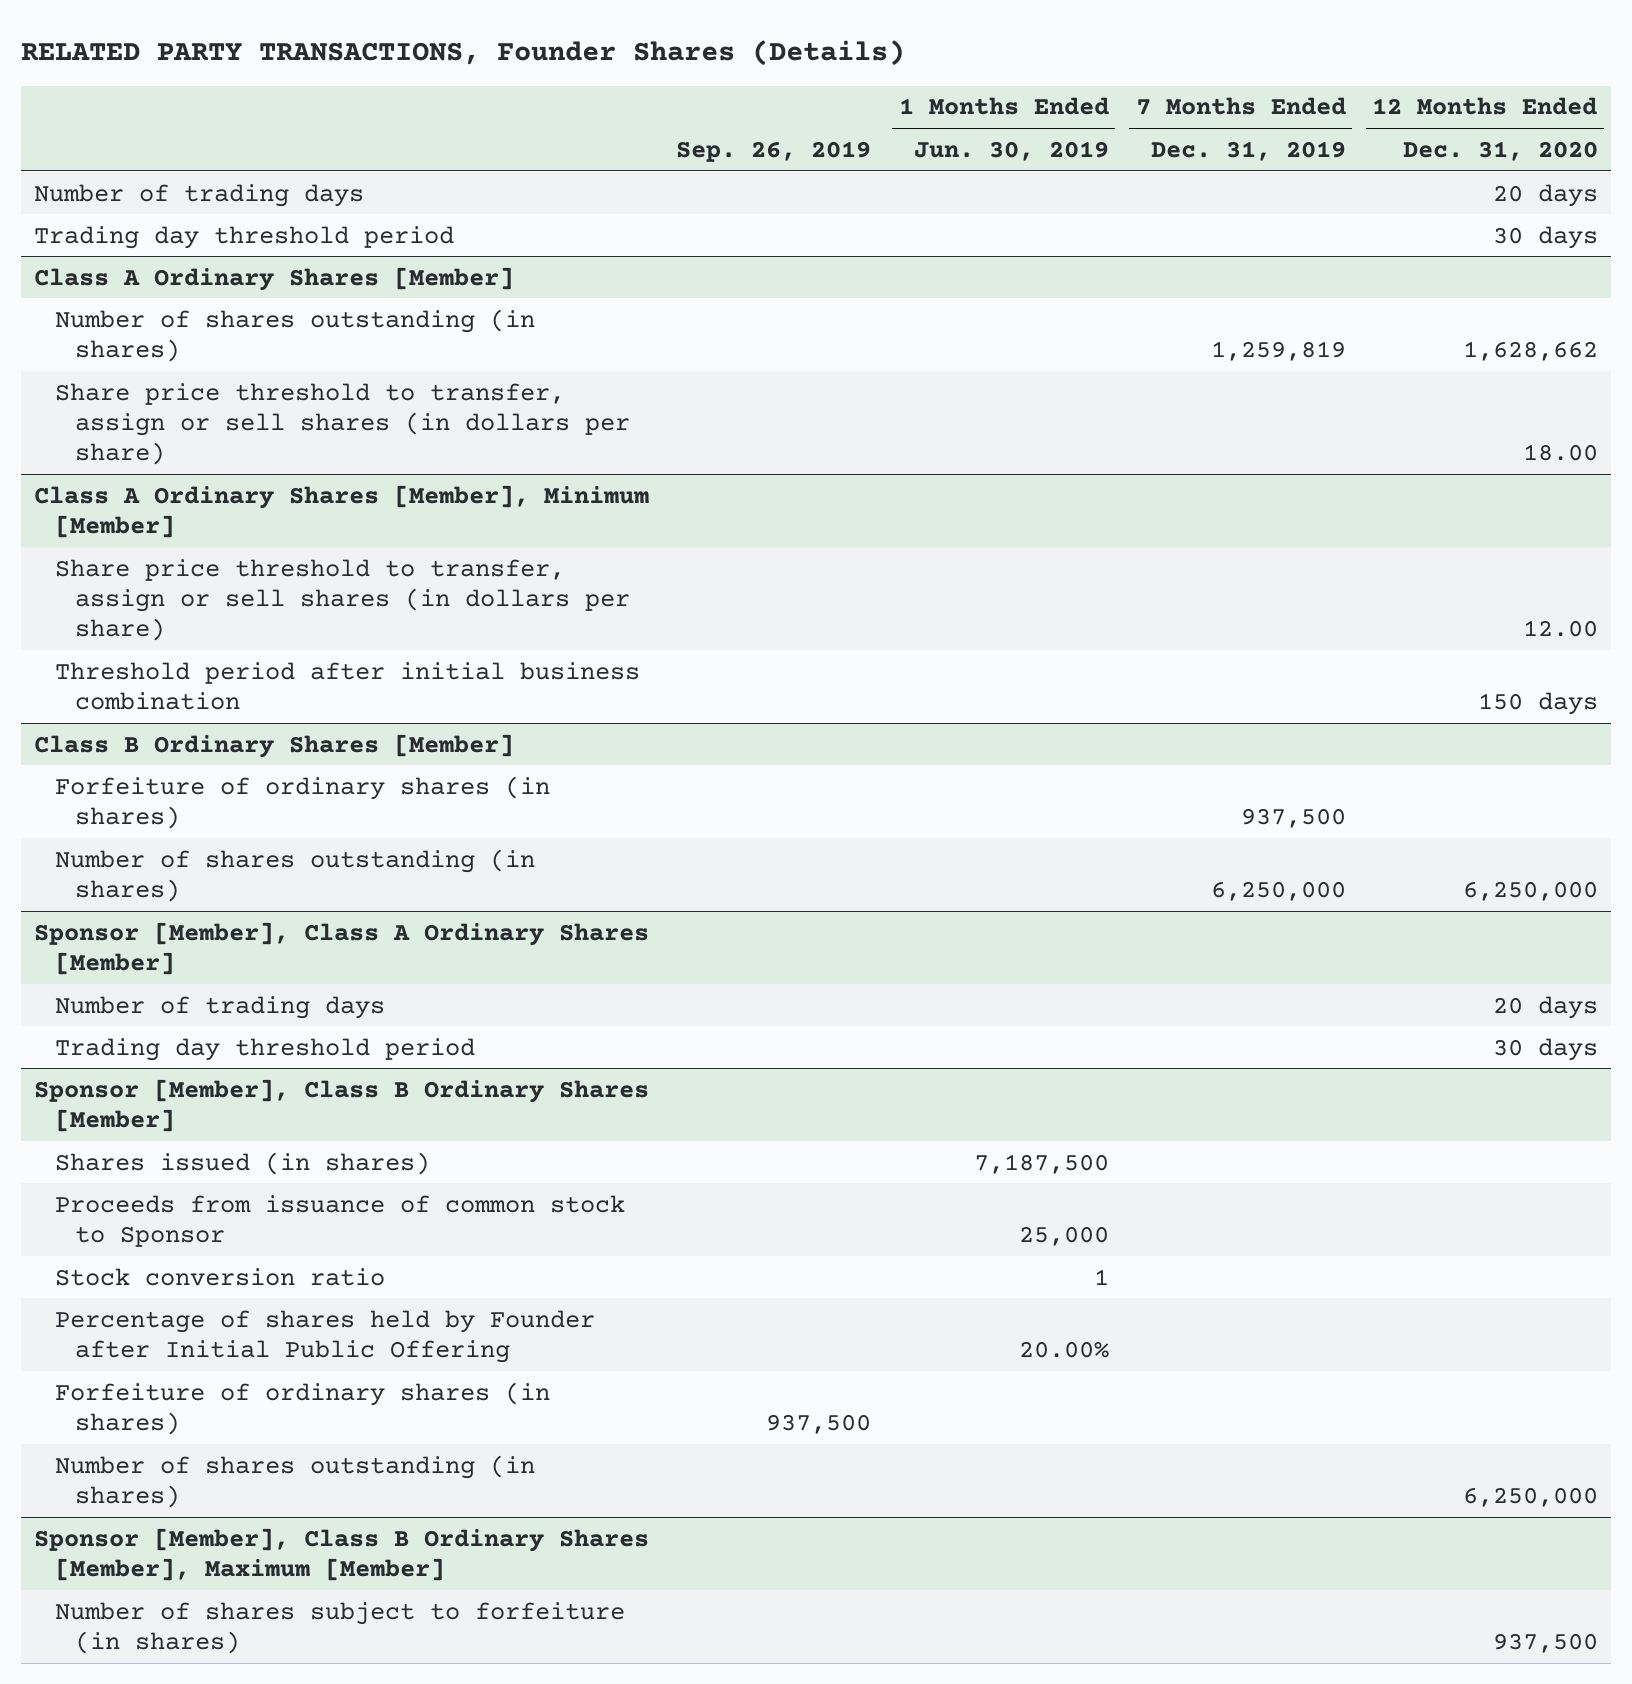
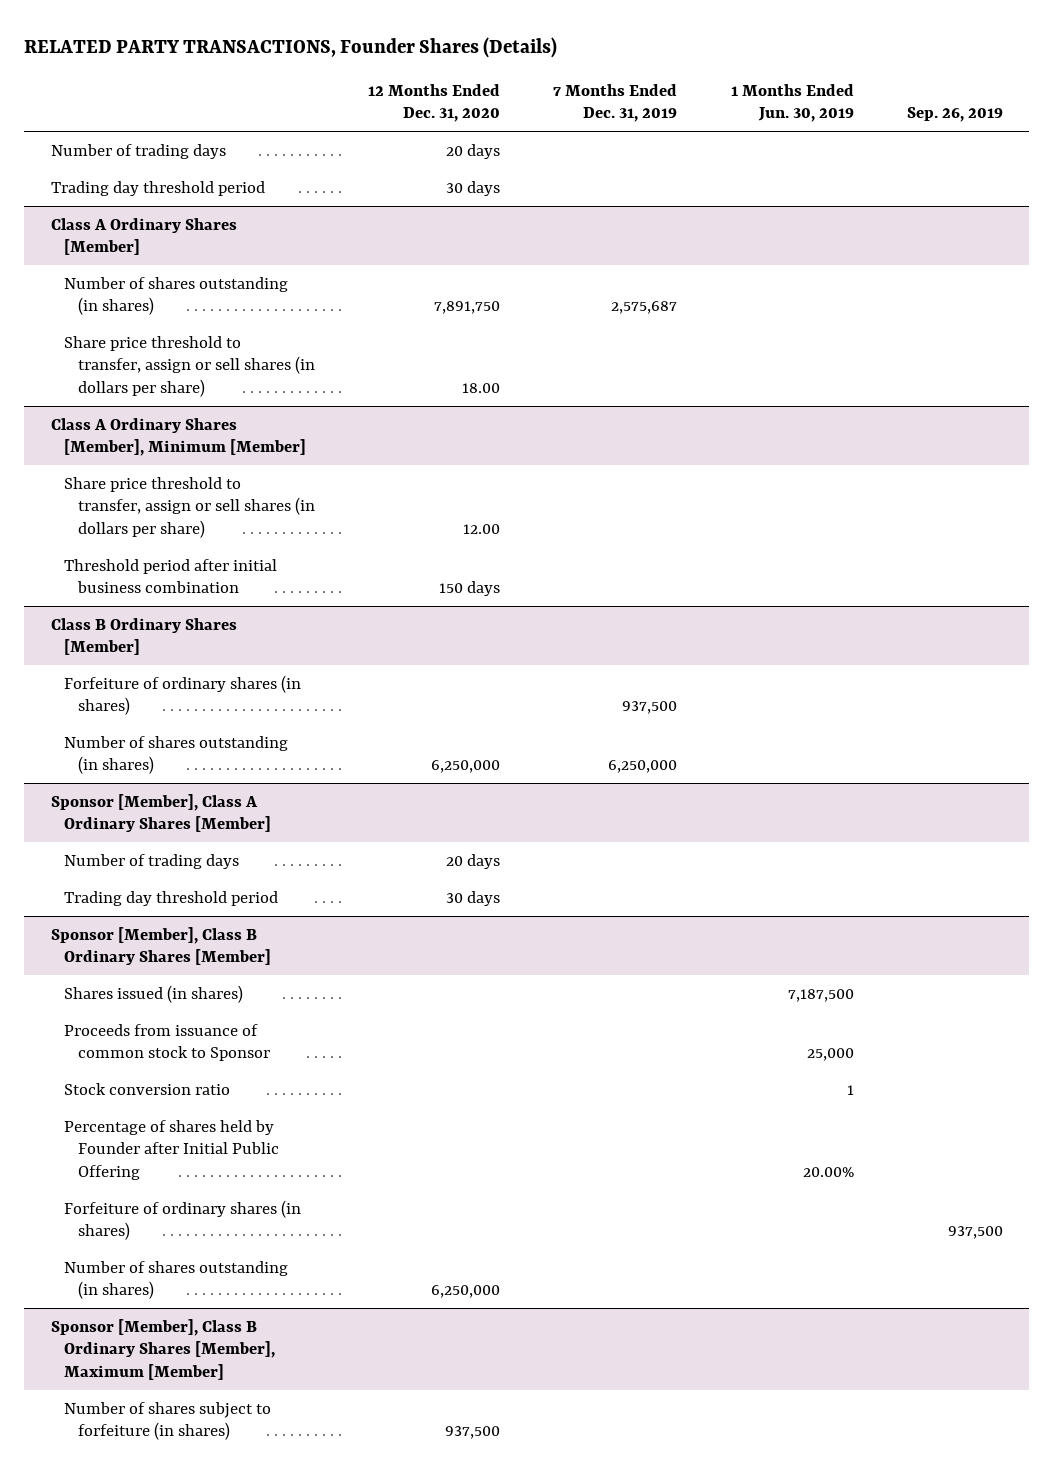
[1210,340,1346,361] 1,259,819 -> [611,301,678,315] 2,575,687
[1462,340,1598,361] 1,628,662 -> [434,301,501,315] 7,891,750

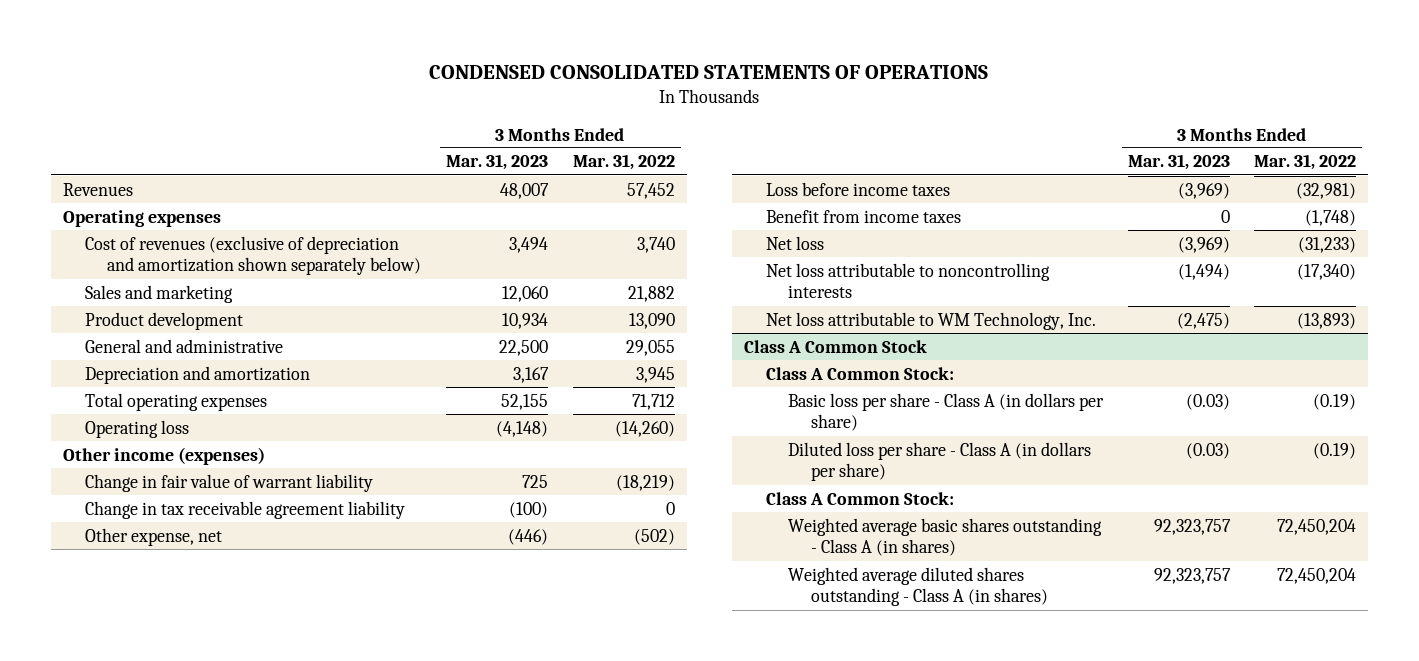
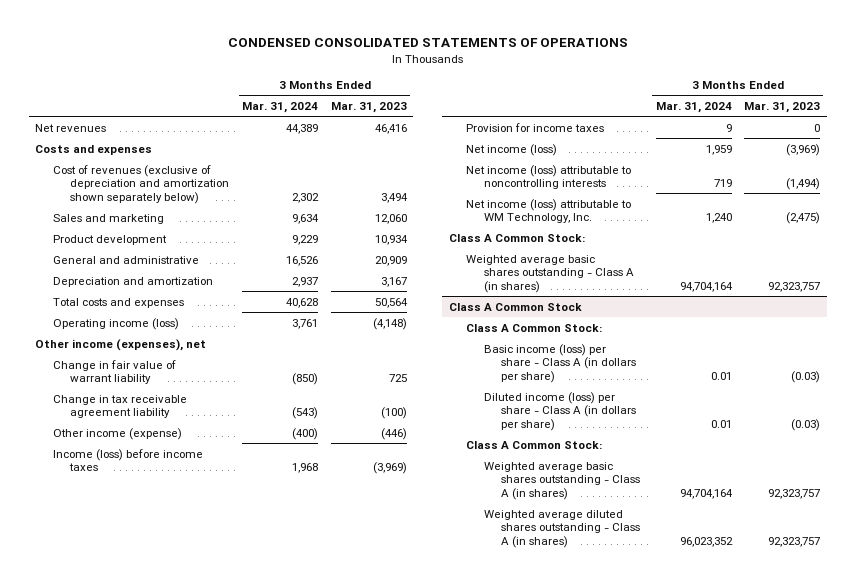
[572,154,675,171] Mar. 31, 2022 -> none
none -> [242,101,319,113] Mar. 31, 2024
[62,182,133,196] Revenues -> [35,123,107,132] Net revenues
[500,182,550,199] 48,007 -> [374,123,407,134] 46,416
[62,209,221,227] Operating expenses -> [35,144,153,155] Costs and expenses
[499,339,549,356] 22,500 -> [374,255,407,266] 20,909
[84,392,267,411] Total operating expenses -> [52,297,184,308] Total costs and expenses
[501,393,549,410] 52,155 -> [374,297,408,308] 50,564
[84,419,189,438] Operating loss -> [52,317,179,330] Operating income (loss)
[62,446,265,465] Other income (expenses) -> [35,338,207,351] Other income (expenses), net
[84,527,222,546] Other expense, net -> [52,427,182,440] Other income (expense)
[766,181,951,196] Loss before income taxes -> [52,448,203,472] Income (loss) before income taxes
[766,209,962,223] Benefit from income taxes -> [466,122,605,132] Provision for income taxes
[766,235,825,250] Net loss -> [466,143,558,156] Net income (loss)
[766,262,1051,299] Net loss attributable to noncontrolling interests -> [466,164,632,190] Net income (loss) attributable to noncontrolling interests
[766,311,1097,330] Net loss attributable to WM Technology, Inc. -> [466,198,632,224] Net income (loss) attributable to WM Technology, Inc.
none -> [448,233,585,242] Class A Common Stock:
none -> [466,254,634,293] Weighted average basic shares outstanding - Class A (in shares)
[788,392,1105,432] Basic loss per share - Class A (in dollars per share) -> [483,343,637,383] Basic income (loss) per share - Class A (in dollars per share)
[788,441,1092,482] Diluted loss per share - Class A (in dollars per share) -> [483,391,637,431] Diluted income (loss) per share - Class A (in dollars per share)

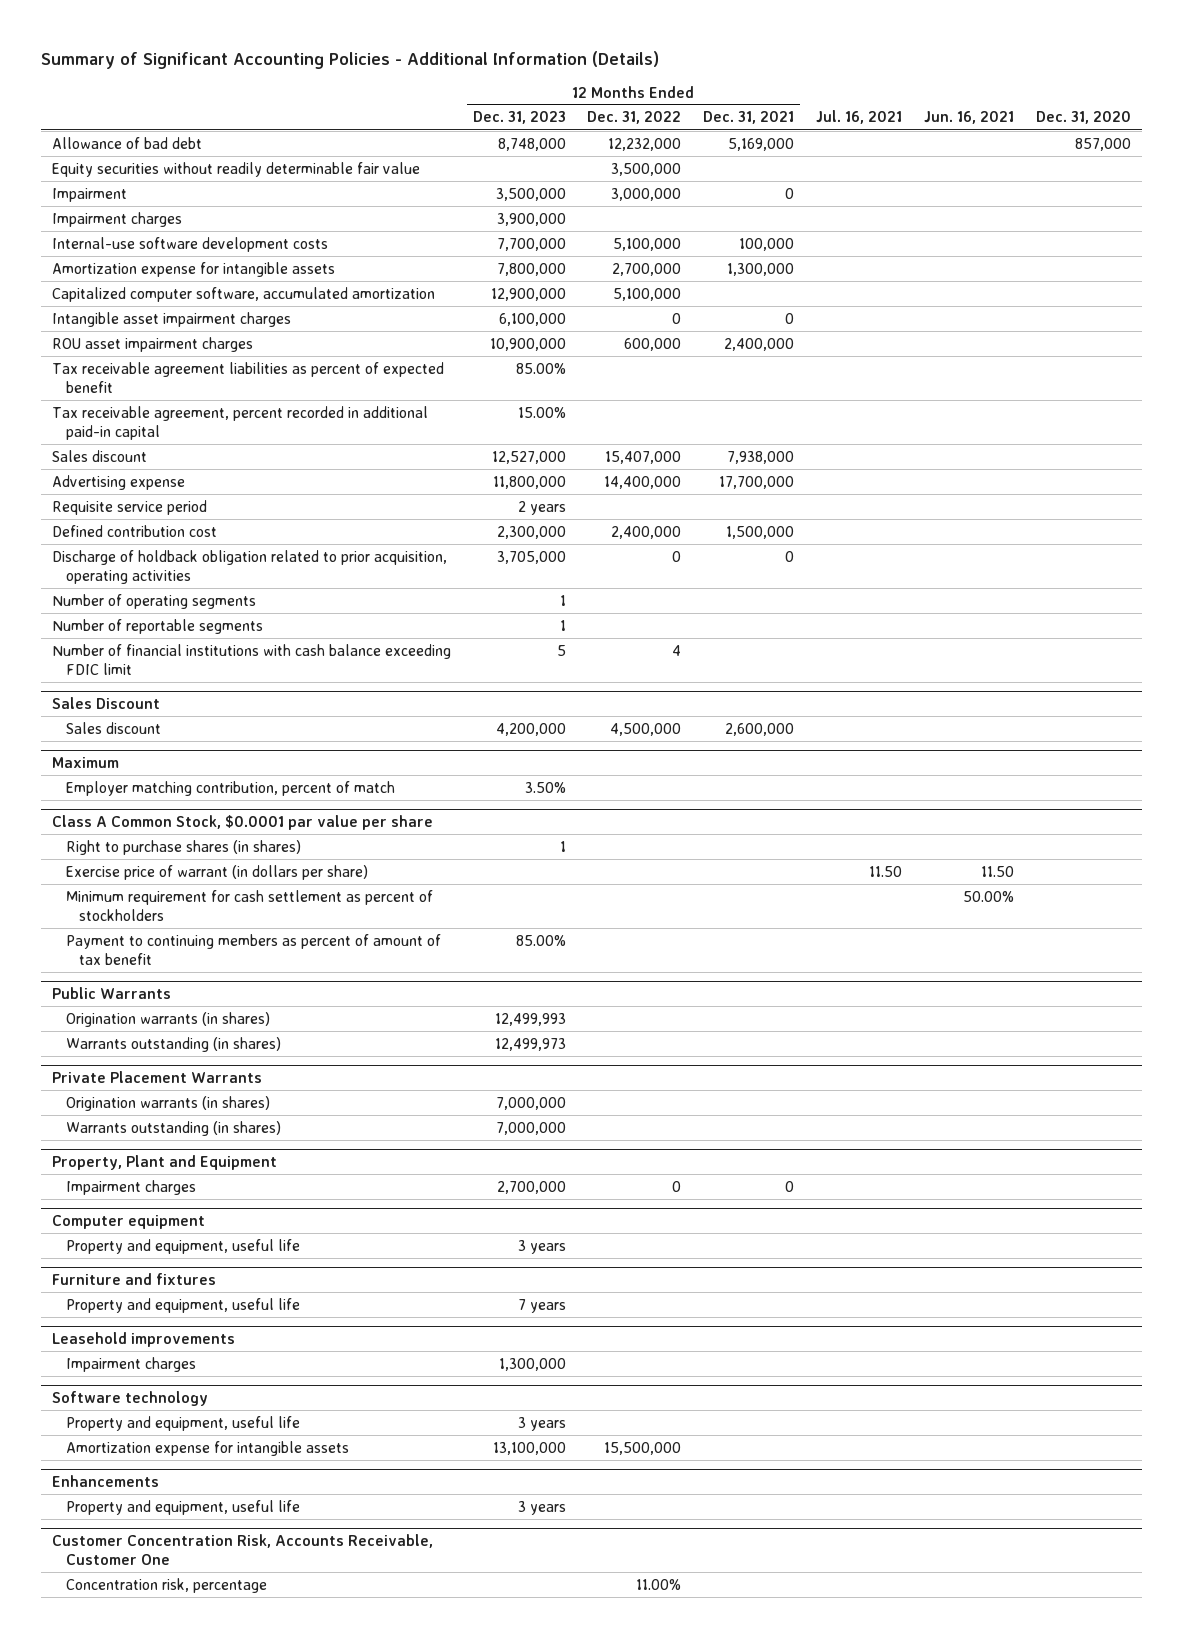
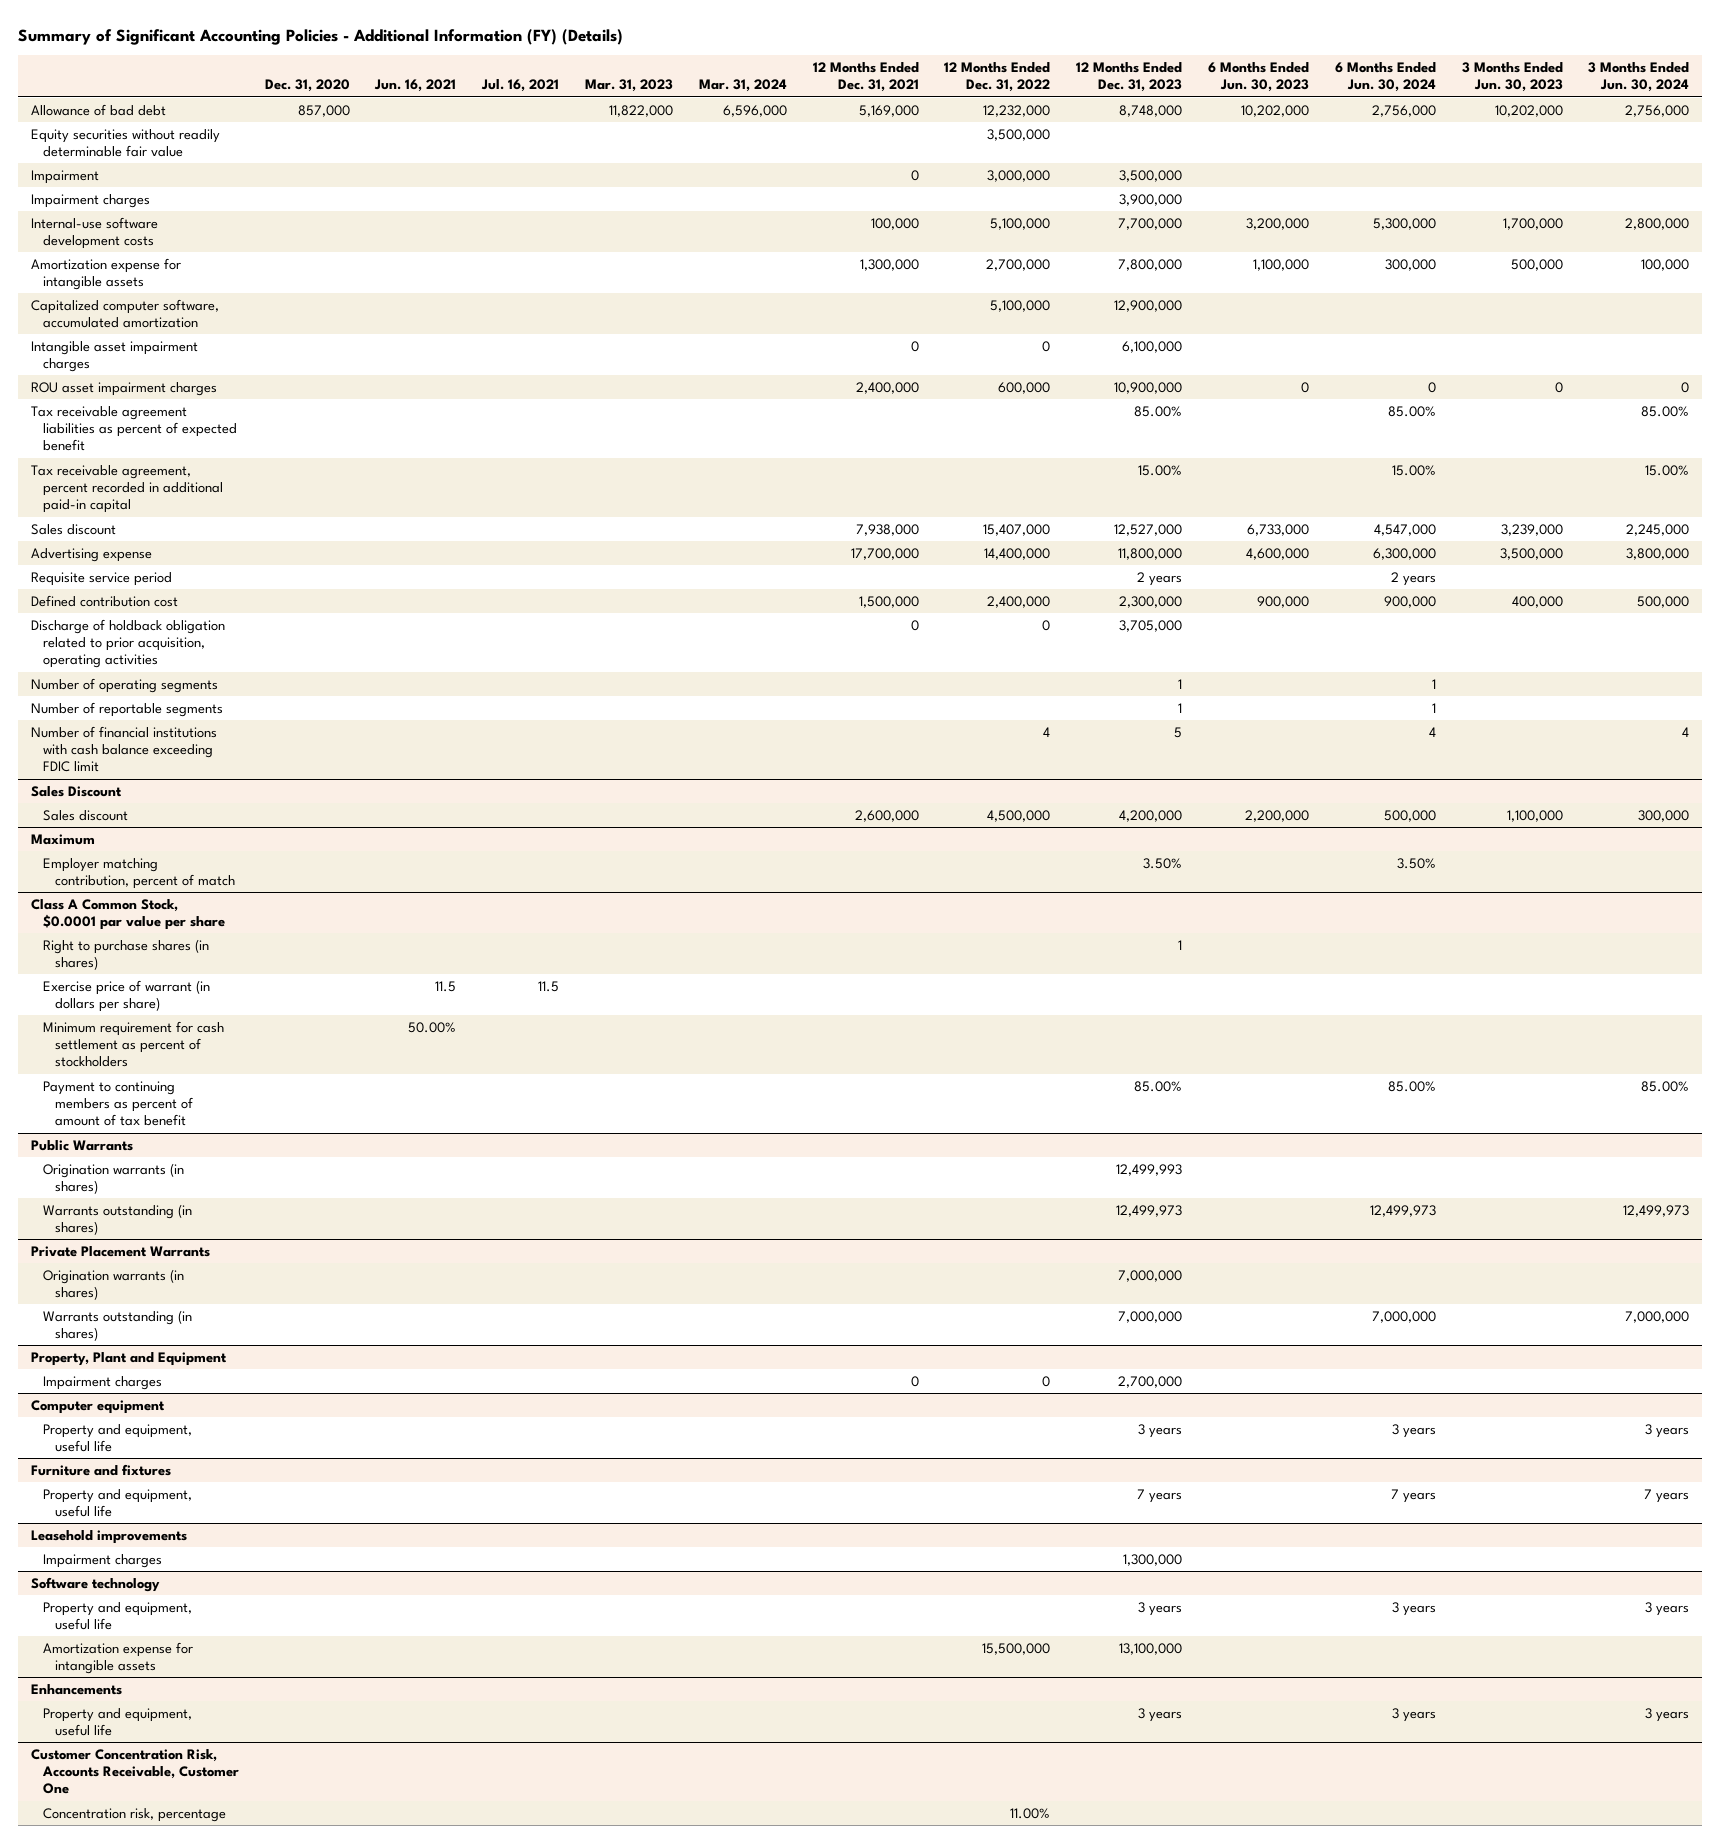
[40,50,659,69] Summary of Significant Accounting Policies - Additional Information (Details) -> [17,28,623,45] Summary of Significant Accounting Policies - Additional Information (FY) (Details)
none -> [584,79,673,93] Mar. 31, 2023
none -> [698,79,787,93] Mar. 31, 2024
none -> [1207,62,1309,93] 6 Months Ended Jun. 30, 2023
none -> [1334,62,1436,93] 6 Months Ended Jun. 30, 2024
none -> [1461,62,1563,93] 3 Months Ended Jun. 30, 2023
none -> [1588,62,1690,93] 3 Months Ended Jun. 30, 2024
[869,865,903,877] 11.50 -> [538,980,560,992] 11.5
[981,865,1015,877] 11.50 -> [435,980,457,992] 11.5

